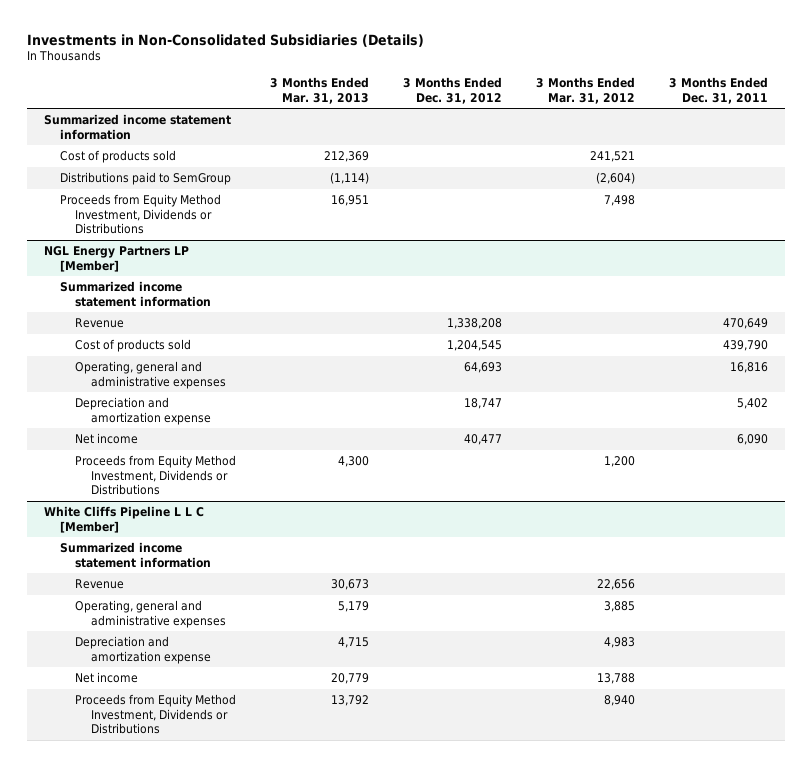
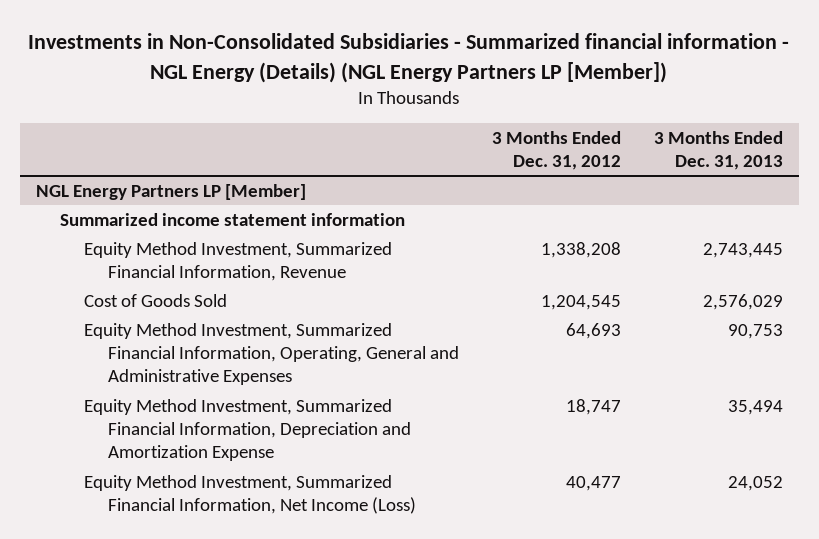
[26,33,424,47] Investments in Non-Consolidated Subsidiaries (Details) -> [28,33,790,83] Investments in Non-Consolidated Subsidiaries - Summarized financial information - NGL Energy (Details) (NGL Energy Partners LP [Member])
[270,77,370,104] 3 Months Ended Mar. 31, 2013 -> none
[536,77,636,104] 3 Months Ended Mar. 31, 2012 -> none
[669,77,769,104] 3 Months Ended Dec. 31, 2011 -> none
none -> [653,130,783,171] 3 Months Ended Dec. 31, 2013
[43,114,231,140] Summarized income statement information -> none
[59,150,176,164] Cost of products sold -> none
[59,172,231,186] Distributions paid to SemGroup -> none
[59,194,221,235] Proceeds from Equity Method Investment, Dividends or Distributions -> none
[75,455,237,496] Proceeds from Equity Method Investment, Dividends or Distributions -> none
[43,506,204,533] White Cliffs Pipeline L L C [Member] -> none
[59,542,212,568] Summarized income statement information -> none
[75,579,125,590] Revenue -> none
[75,600,227,628] Operating, general and administrative expenses -> none
[75,636,212,664] Depreciation and amortization expense -> none
[75,672,139,684] Net income -> none
[75,694,237,735] Proceeds from Equity Method Investment, Dividends or Distributions -> none
[75,318,125,329] Revenue -> [84,241,393,281] Equity Method Investment, Summarized Financial Information, Revenue
[75,339,192,353] Cost of products sold -> [84,293,228,307] Cost of Goods Sold
[75,361,227,389] Operating, general and administrative expenses -> [84,322,460,386] Equity Method Investment, Summarized Financial Information, Operating, General and Administrative Expenses
[75,397,212,425] Depreciation and amortization expense -> [84,398,412,462] Equity Method Investment, Summarized Financial Information, Depreciation and Amortization Expense
[75,433,139,445] Net income -> [84,474,417,514] Equity Method Investment, Summarized Financial Information, Net Income (Loss)

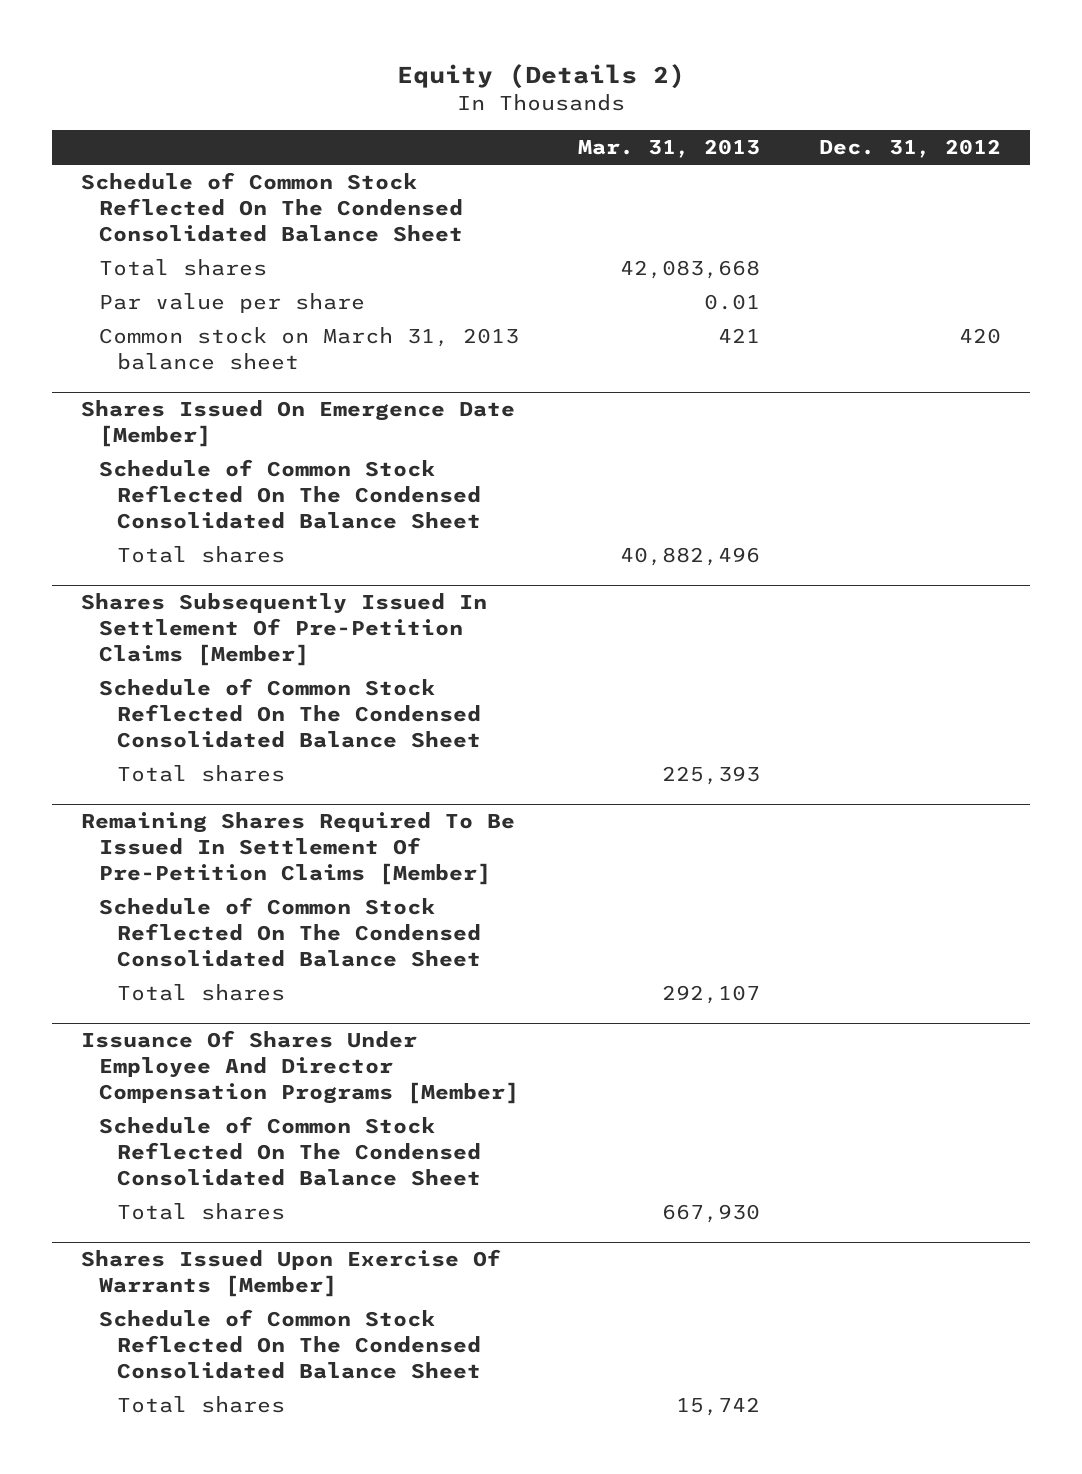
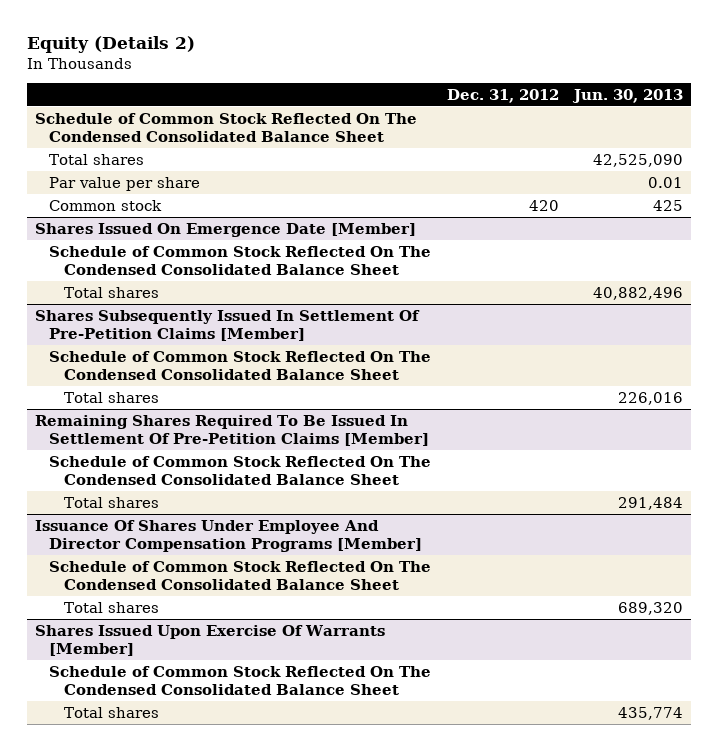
[578,138,761,158] Mar. 31, 2013 -> none
none -> [572,88,684,103] Jun. 30, 2013
[99,327,520,371] Common stock on March 31, 2013 balance sheet -> [49,199,163,211] Common stock

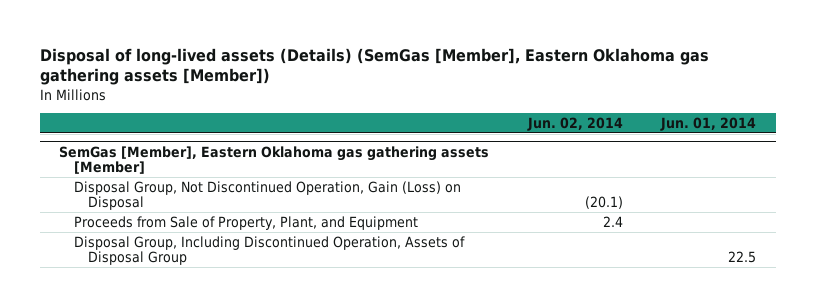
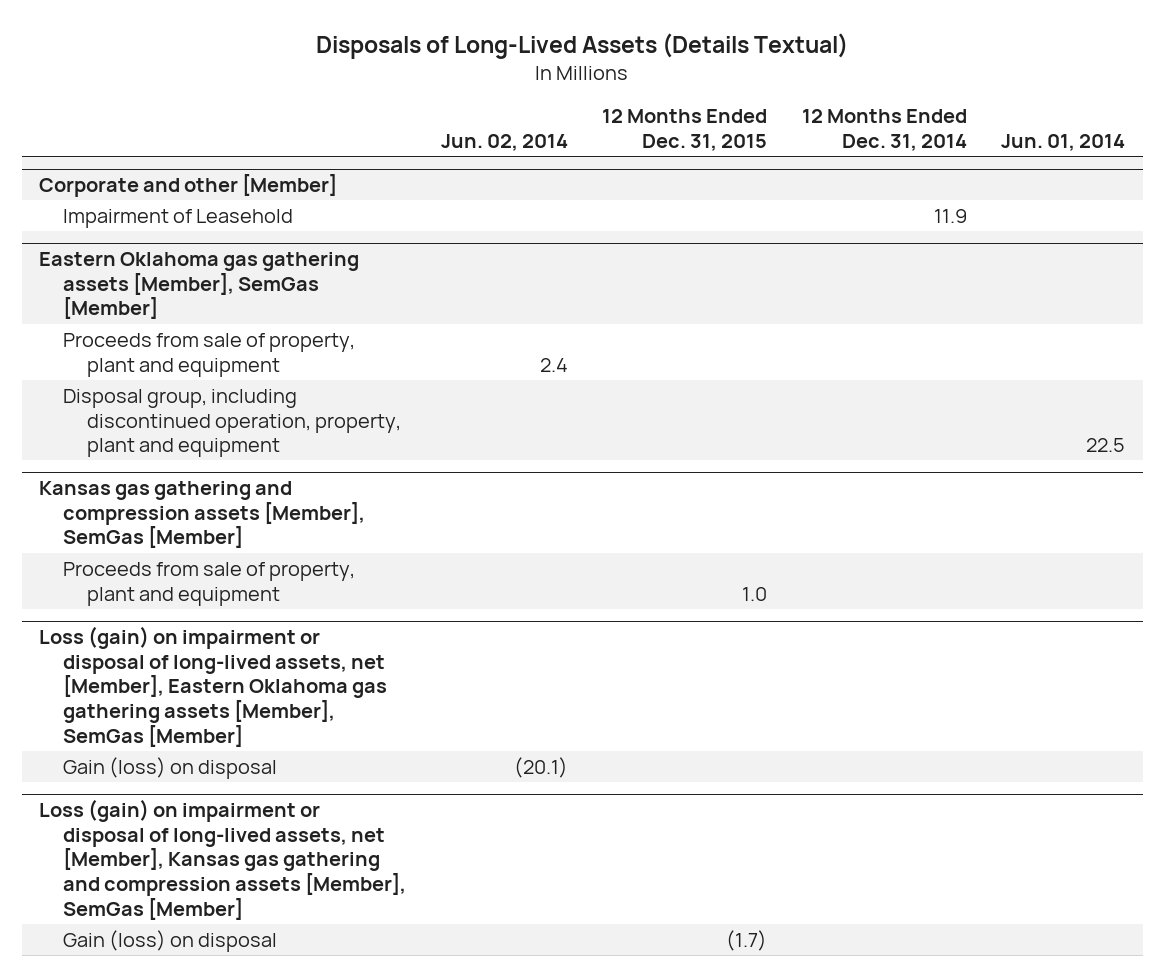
[39,47,709,86] Disposal of long-lived assets (Details) (SemGas [Member], Eastern Oklahoma gas gathering assets [Member]) -> [316,33,849,60] Disposals of Long-Lived Assets (Details Textual)
none -> [602,109,768,152] 12 Months Ended Dec. 31, 2015
none -> [801,109,967,152] 12 Months Ended Dec. 31, 2014
[73,180,461,211] Disposal Group, Not Discontinued Operation, Gain (Loss) on Disposal -> none
none -> [39,174,338,198] Corporate and other [Member]
none -> [63,208,294,228] Impairment of Leasehold
[58,145,489,175] SemGas [Member], Eastern Oklahoma gas gathering assets [Member] -> [39,252,360,320] Eastern Oklahoma gas gathering assets [Member], SemGas [Member]
[73,215,418,230] Proceeds from Sale of Property, Plant, and Equipment -> [63,332,356,377] Proceeds from sale of property, plant and equipment
[73,235,465,266] Disposal Group, Including Discontinued Operation, Assets of Disposal Group -> [63,388,401,458] Disposal group, including discontinued operation, property, plant and equipment
none -> [39,481,366,549] Kansas gas gathering and compression assets [Member], SemGas [Member]
none -> [63,561,356,606] Proceeds from sale of property, plant and equipment
none -> [39,626,388,747] Loss (gain) on impairment or disposal of long-lived assets, net [Member], Eastern Oklahoma gas gathering assets [Member], SemGas [Member]
none -> [63,756,278,779] Gain (loss) on disposal
none -> [39,799,407,920] Loss (gain) on impairment or disposal of long-lived assets, net [Member], Kansas gas gathering and compression assets [Member], SemGas [Member]
none -> [63,929,278,952] Gain (loss) on disposal

